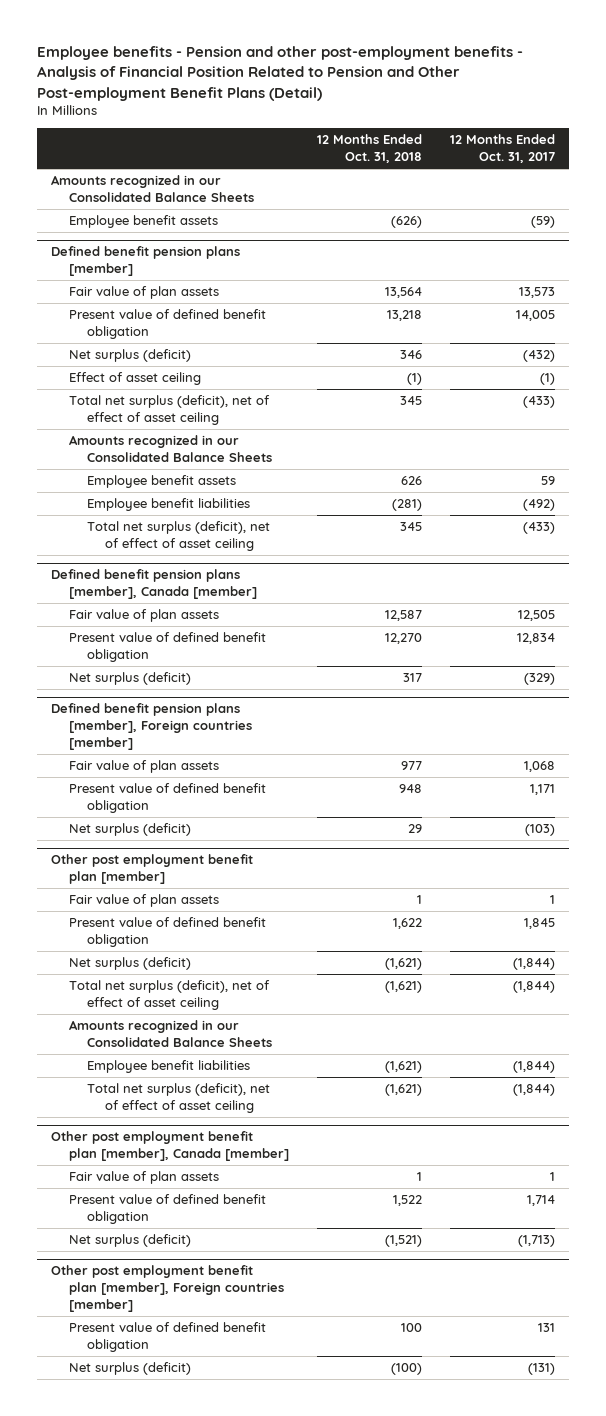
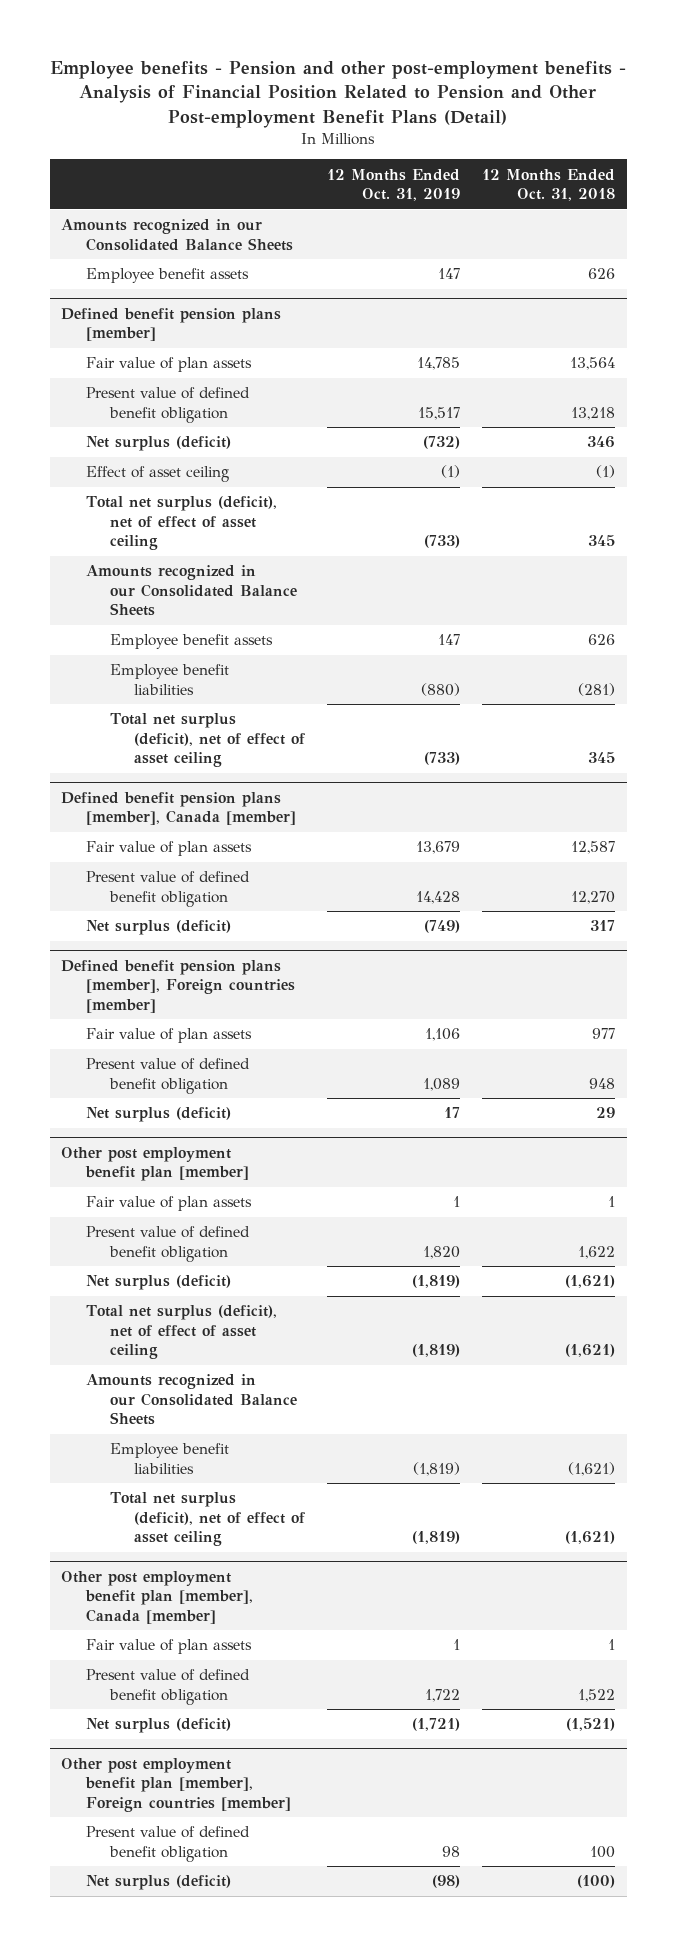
[450,134,556,164] 12 Months Ended Oct. 31, 2017 -> none
none -> [327,168,461,202] 12 Months Ended Oct. 31, 2019
[391,215,423,228] (626) -> [588,268,616,280] 626

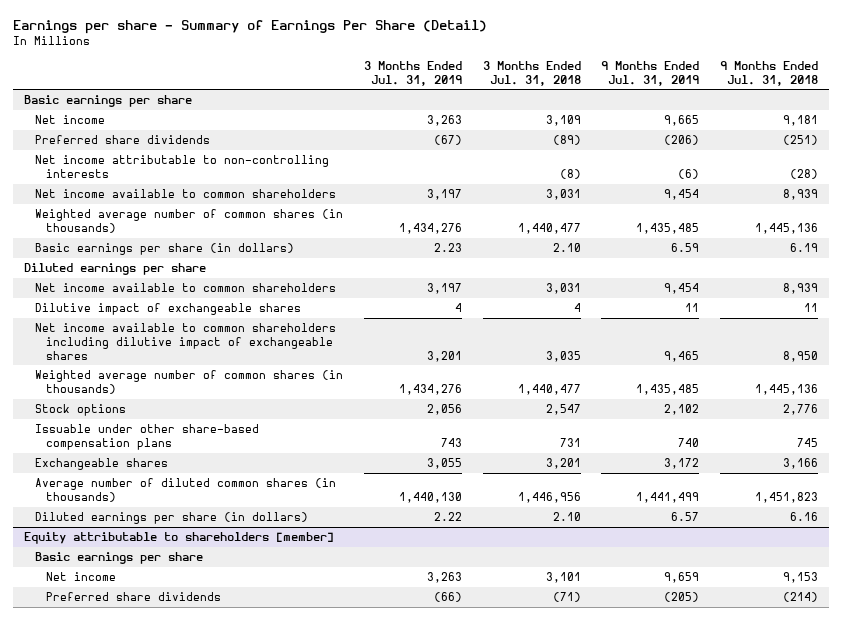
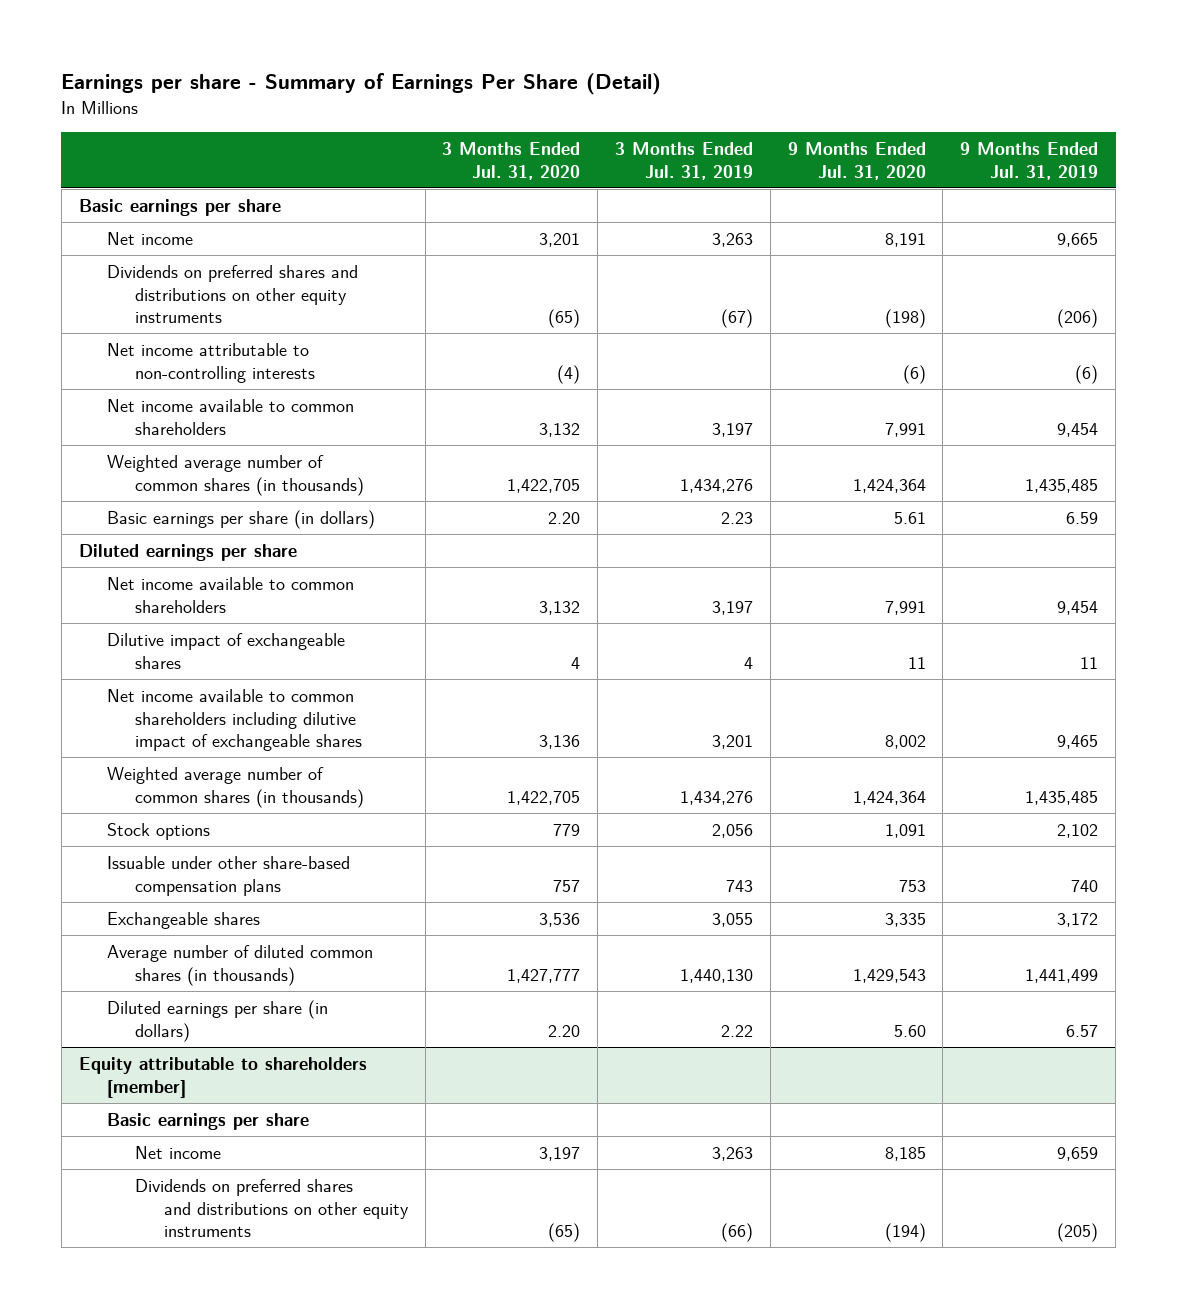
[482,60,581,86] 3 Months Ended Jul. 31, 2018 -> none
[720,60,819,86] 9 Months Ended Jul. 31, 2018 -> none
none -> [442,141,581,180] 3 Months Ended Jul. 31, 2020
none -> [787,141,926,180] 9 Months Ended Jul. 31, 2020
[34,135,210,145] Preferred share dividends -> [106,264,358,324] Dividends on preferred shares and distributions on other equity instruments
[45,592,221,602] Preferred share dividends -> [135,1178,409,1238] Dividends on preferred shares and distributions on other equity instruments

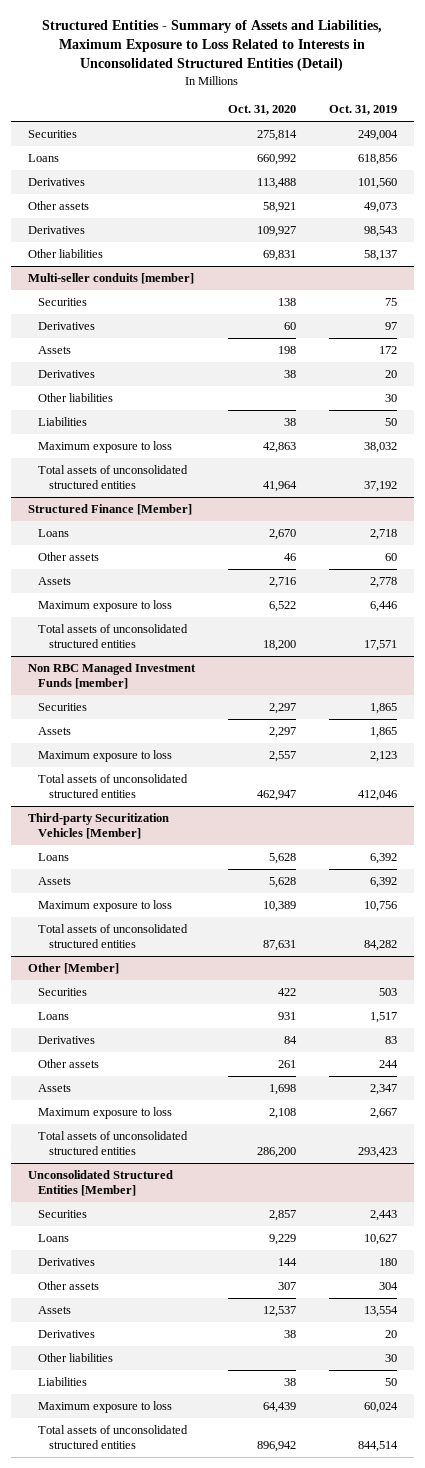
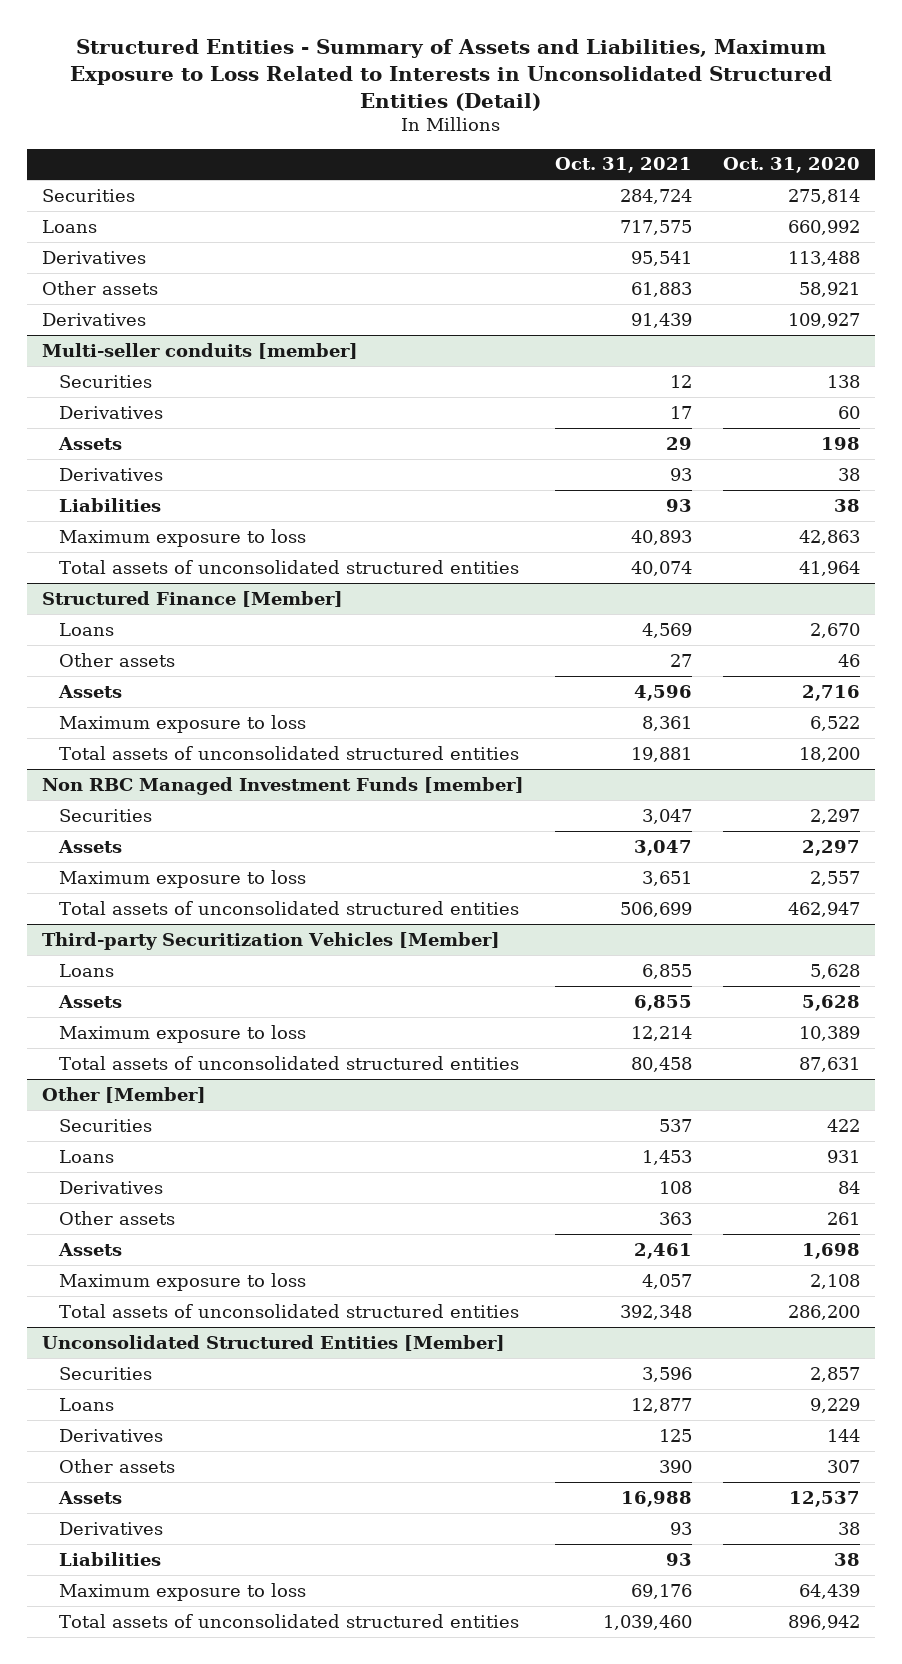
[329,105,398,116] Oct. 31, 2019 -> none
none -> [555,157,693,174] Oct. 31, 2021
[27,248,103,258] Other liabilities -> none
[38,392,114,402] Other liabilities -> none
[38,1352,114,1362] Other liabilities -> none

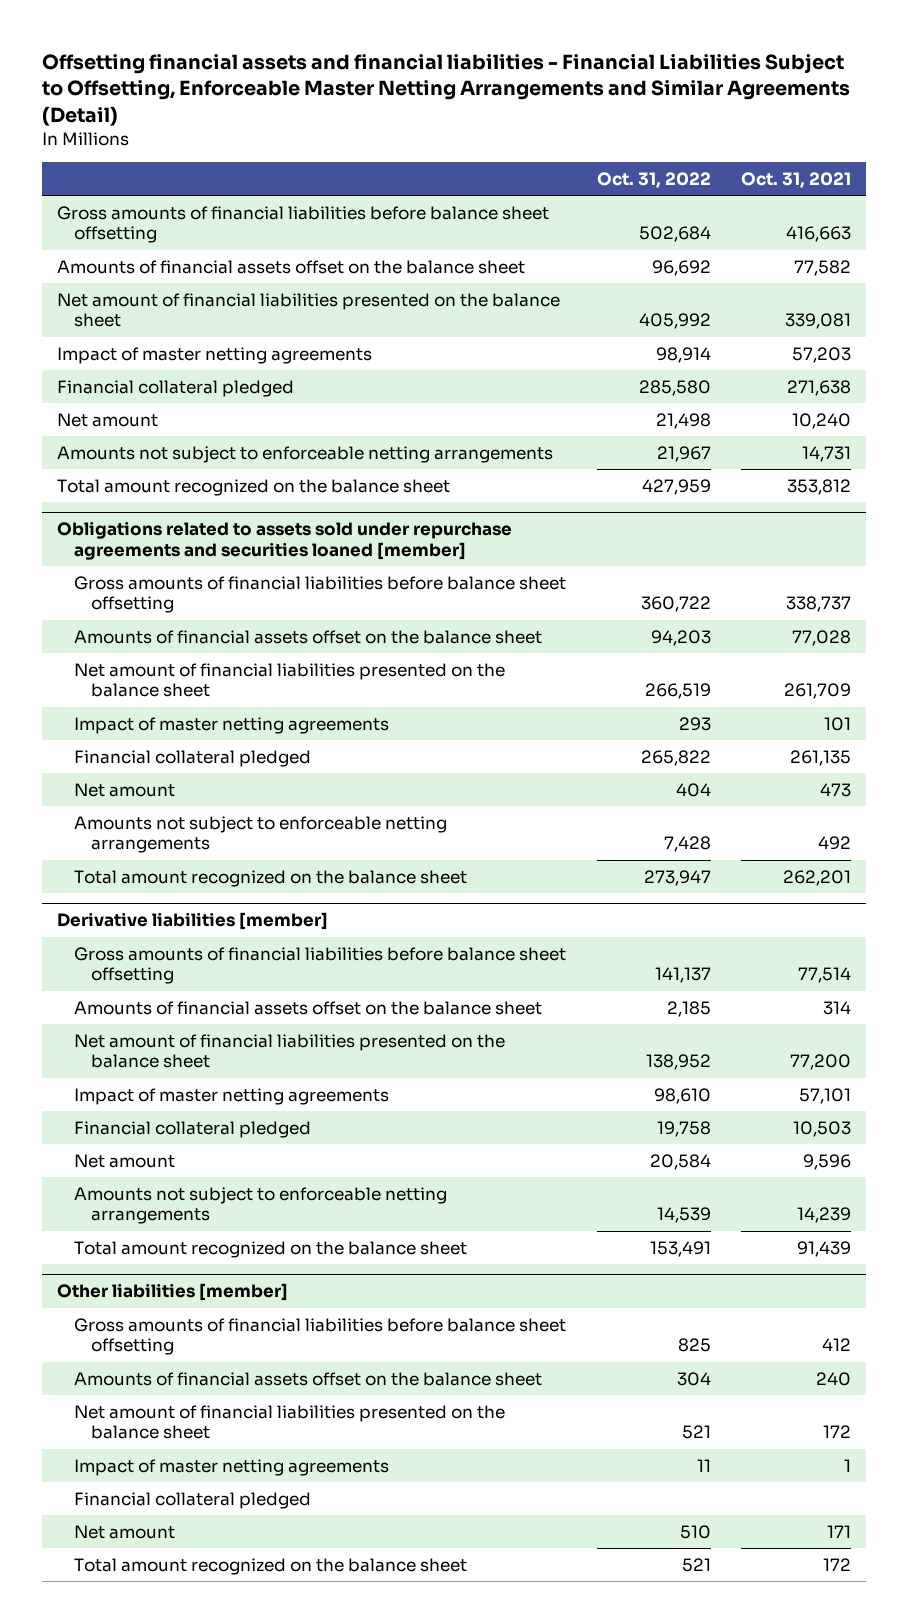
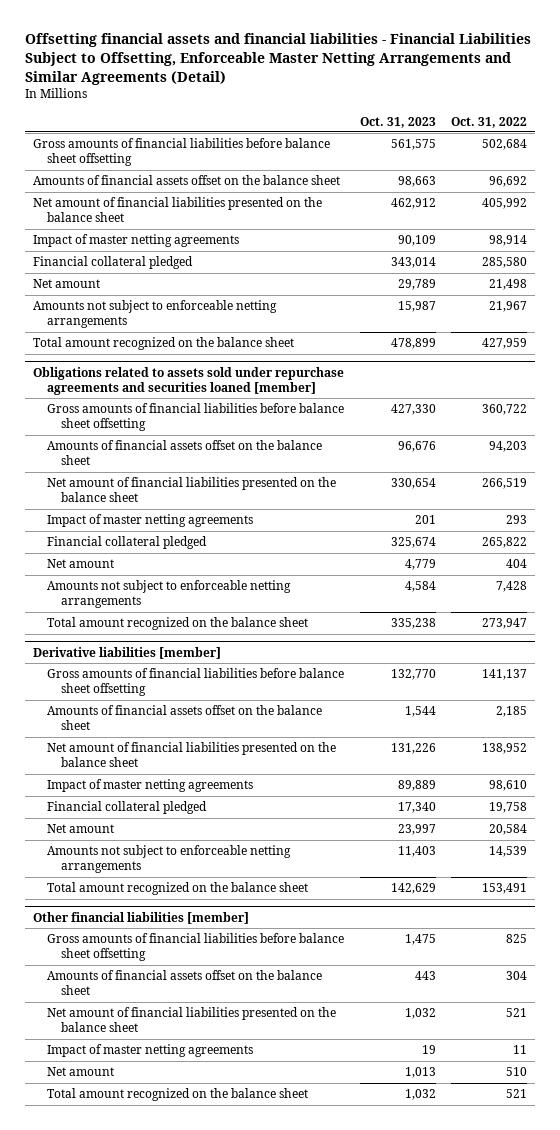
[740,171,851,188] Oct. 31, 2021 -> none
none -> [359,116,436,128] Oct. 31, 2023
[57,1283,289,1302] Other liabilities [member] -> [32,911,249,924] Other financial liabilities [member]
[74,1491,312,1509] Financial collateral pledged -> none

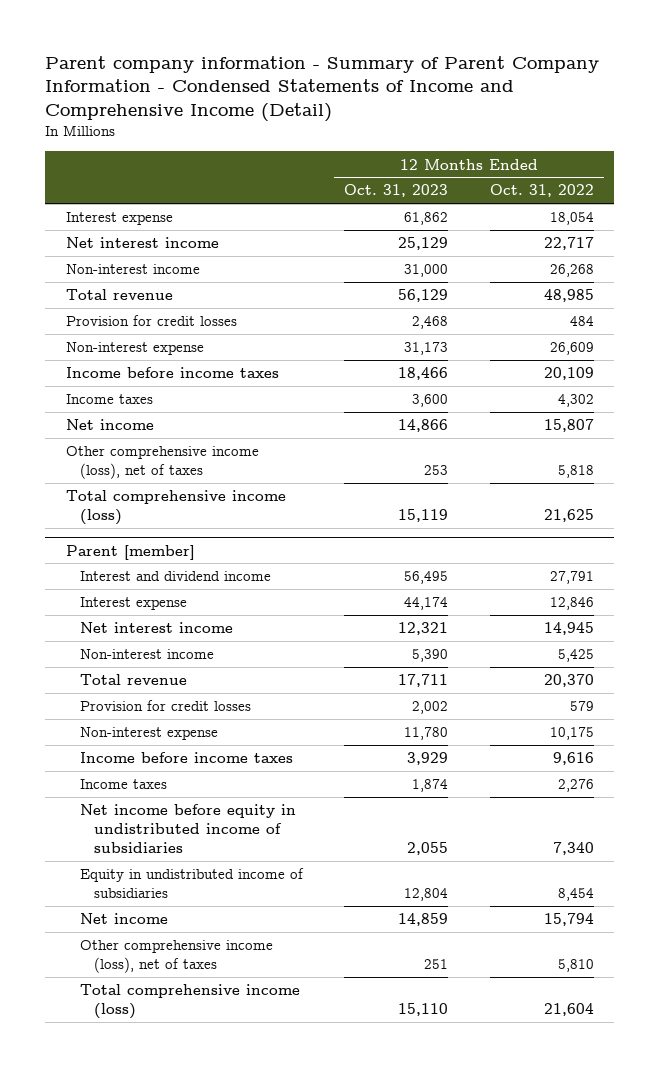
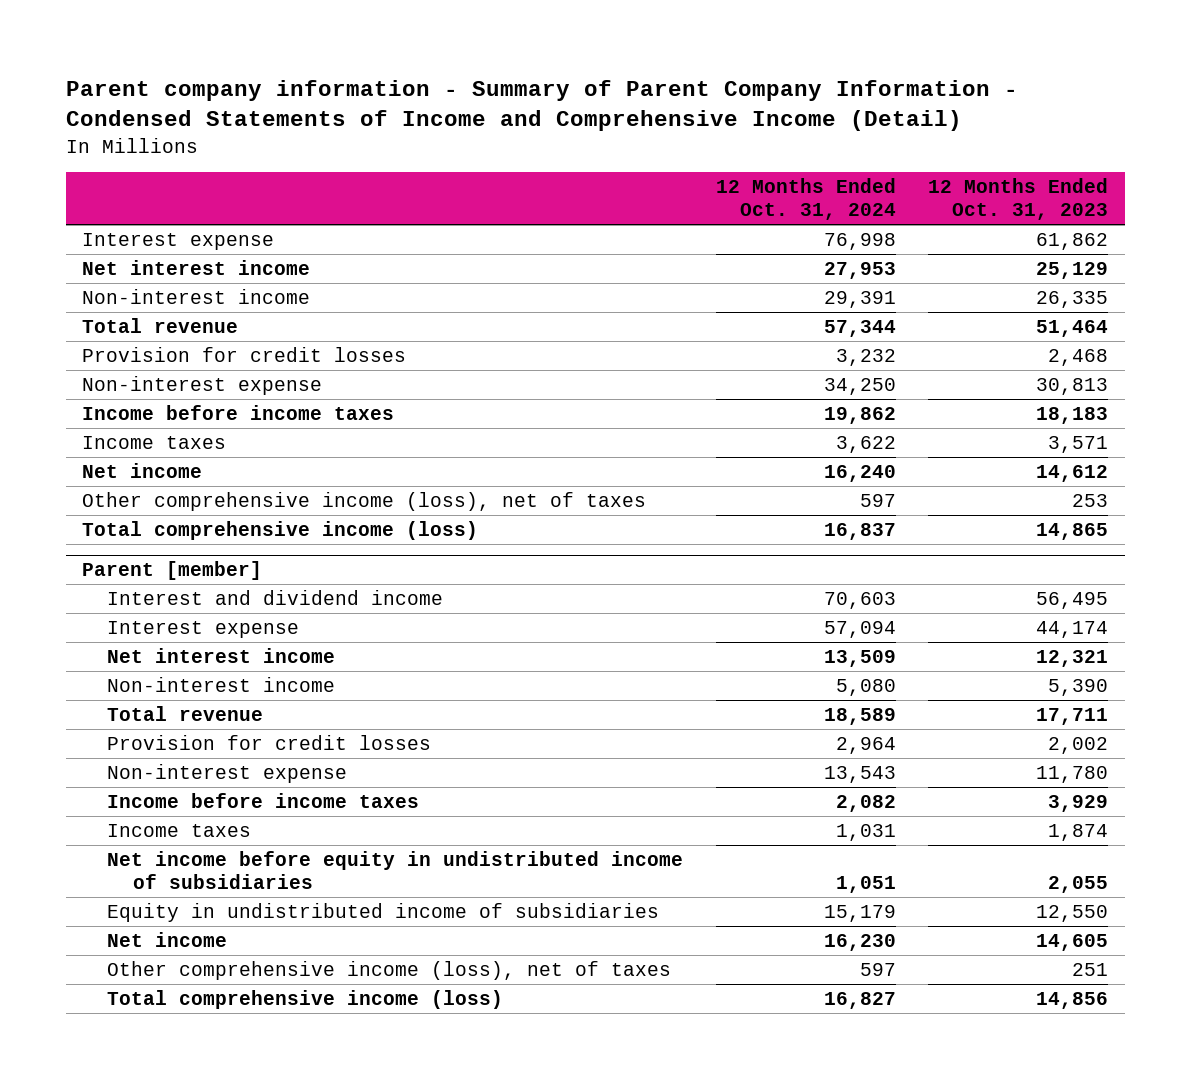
[489,184,594,198] Oct. 31, 2022 -> none
none -> [715,177,896,221] 12 Months Ended Oct. 31, 2024
[404,264,449,278] 31,000 -> [1036,290,1109,308] 26,335
[398,289,449,303] 56,129 -> [1036,319,1109,337] 51,464
[404,342,449,356] 31,173 -> [1036,377,1109,395] 30,813
[398,367,449,381] 18,466 -> [1036,406,1109,424] 18,183
[412,394,449,408] 3,600 -> [1048,435,1109,453] 3,571
[398,419,449,433] 14,866 -> [1036,464,1109,482] 14,612
[398,509,449,523] 15,119 -> [1036,522,1109,540] 14,865
[404,888,449,902] 12,804 -> [1036,904,1109,922] 12,550
[398,913,449,927] 14,859 -> [1036,933,1109,951] 14,605
[398,1003,449,1017] 15,110 -> [1036,991,1109,1009] 14,856

